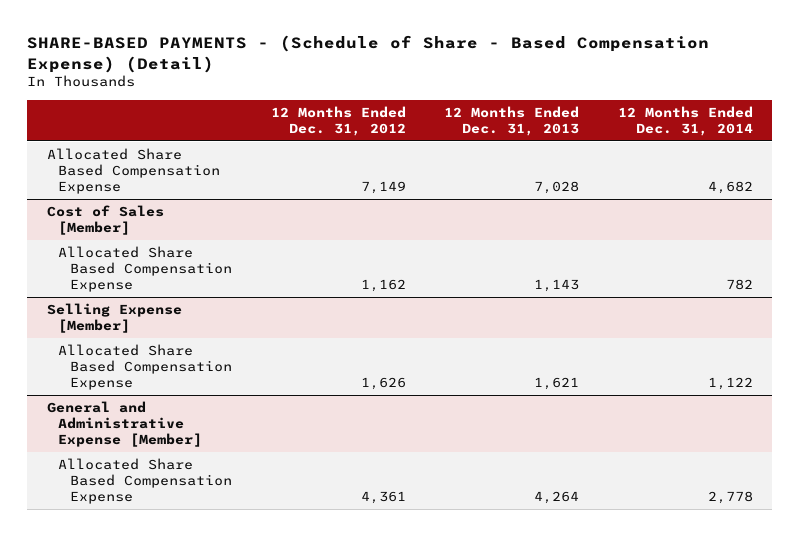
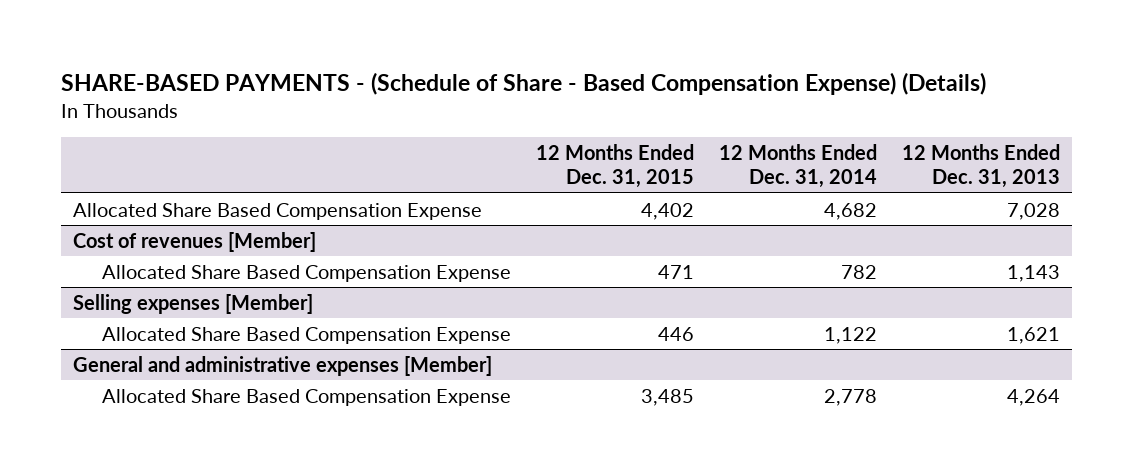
[27,35,710,73] SHARE-BASED PAYMENTS - (Schedule of Share - Based Compensation Expense) (Detail) -> [60,72,986,96] SHARE-BASED PAYMENTS - (Schedule of Share - Based Compensation Expense) (Details)
[270,105,406,136] 12 Months Ended Dec. 31, 2012 -> none
none -> [535,143,694,189] 12 Months Ended Dec. 31, 2015
[46,205,164,236] Cost of Sales [Member] -> [73,231,317,252] Cost of revenues [Member]
[46,303,182,334] Selling Expense [Member] -> [73,293,314,314] Selling expenses [Member]
[46,401,203,448] General and Administrative Expense [Member] -> [73,355,493,376] General and administrative expenses [Member]

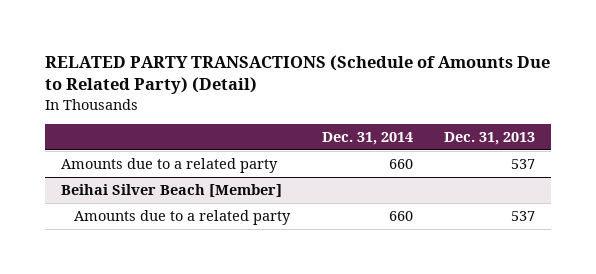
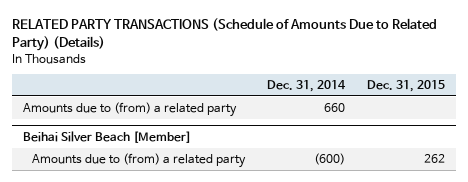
[45,54,551,95] RELATED PARTY TRANSACTIONS (Schedule of Amounts Due to Related Party) (Detail) -> [11,18,437,52] RELATED PARTY TRANSACTIONS (Schedule of Amounts Due to Related Party) (Details)
[444,132,536,146] Dec. 31, 2013 -> none
none -> [367,80,446,93] Dec. 31, 2015
[60,158,278,174] Amounts due to a related party -> [22,102,237,118] Amounts due to (from) a related party
[74,210,292,226] Amounts due to a related party -> [31,153,246,169] Amounts due to (from) a related party
[388,211,413,222] 660 -> [314,153,346,166] (600)

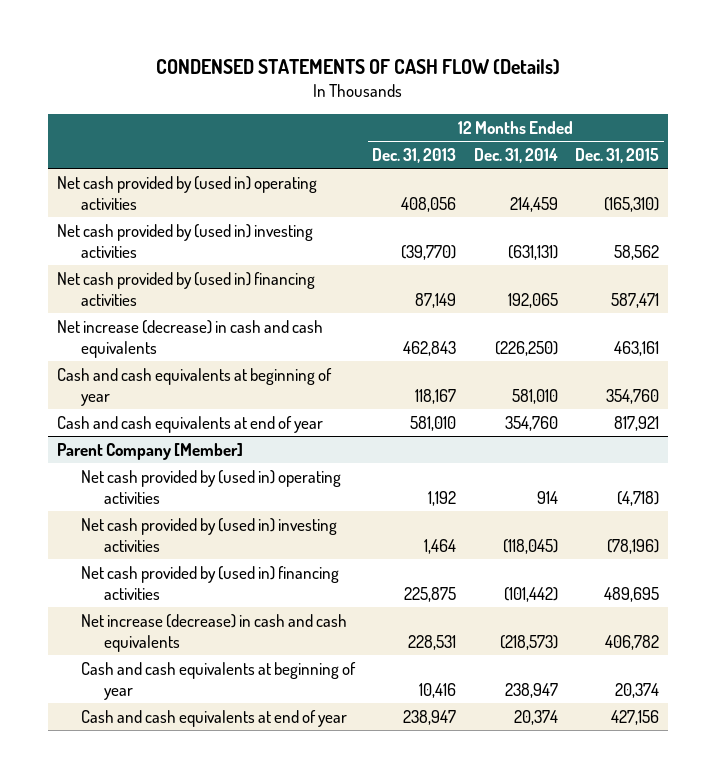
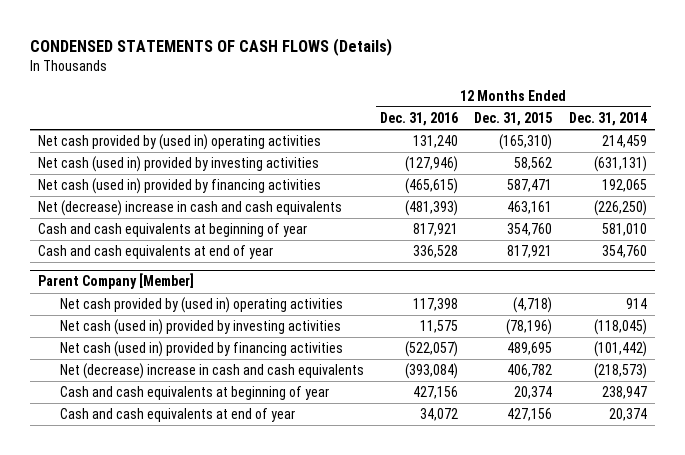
[156,59,561,76] CONDENSED STATEMENTS OF CASH FLOW (Details) -> [30,37,393,56] CONDENSED STATEMENTS OF CASH FLOWS (Details)
[372,147,457,163] Dec. 31, 2013 -> none
none -> [380,112,459,127] Dec. 31, 2016
[56,223,313,258] Net cash provided by (used in) investing activities -> [38,156,320,173] Net cash (used in) provided by investing activities
[56,271,315,306] Net cash provided by (used in) financing activities -> [38,178,322,195] Net cash (used in) provided by financing activities
[56,319,323,358] Net increase (decrease) in cash and cash equivalents -> [38,200,343,217] Net (decrease) increase in cash and cash equivalents
[80,517,337,552] Net cash provided by (used in) investing activities -> [59,319,341,336] Net cash (used in) provided by investing activities
[80,565,339,600] Net cash provided by (used in) financing activities -> [59,341,343,358] Net cash (used in) provided by financing activities
[80,613,347,652] Net increase (decrease) in cash and cash equivalents -> [59,363,364,380] Net (decrease) increase in cash and cash equivalents

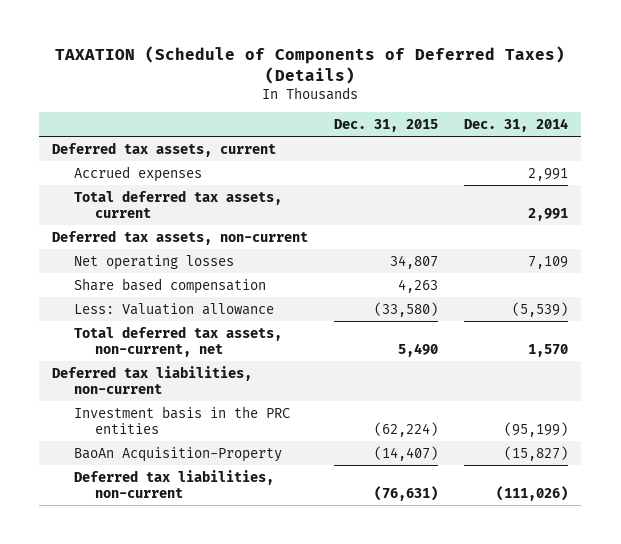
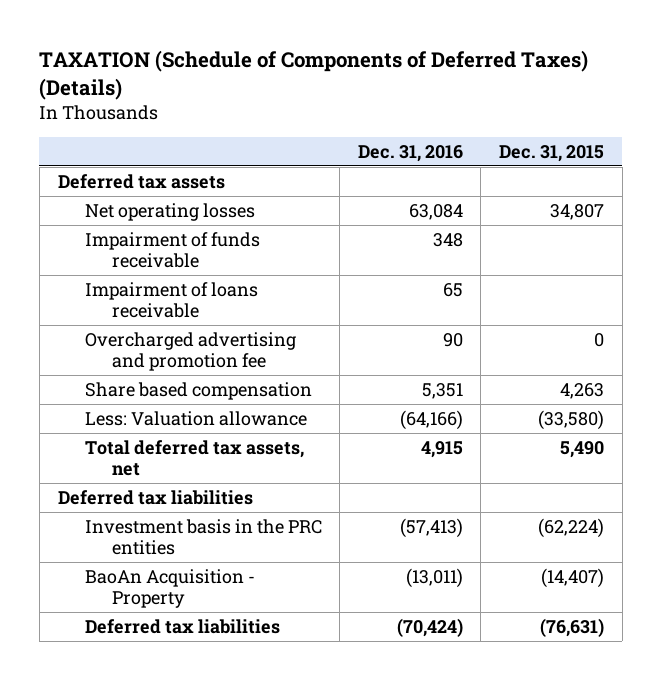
[464,117,569,132] Dec. 31, 2014 -> none
none -> [357,144,463,162] Dec. 31, 2016
[52,141,277,157] Deferred tax assets, current -> none
[73,165,202,182] Accrued expenses -> none
[73,189,282,218] Total deferred tax assets, current -> none
[52,229,309,245] Deferred tax assets, non-current -> [57,173,225,189] Deferred tax assets
none -> [84,231,260,268] Impairment of funds receivable
none -> [84,281,258,318] Impairment of loans receivable
none -> [84,331,296,371] Overcharged advertising and promotion fee
[73,325,282,357] Total deferred tax assets, non-current, net -> [84,439,304,476] Total deferred tax assets, net
[52,365,253,394] Deferred tax liabilities, non-current -> [57,489,253,505] Deferred tax liabilities
[73,446,282,462] BaoAn Acquisition-Property -> [84,568,255,608] BaoAn Acquisition - Property
[73,469,274,498] Deferred tax liabilities, non-current -> [84,618,280,634] Deferred tax liabilities

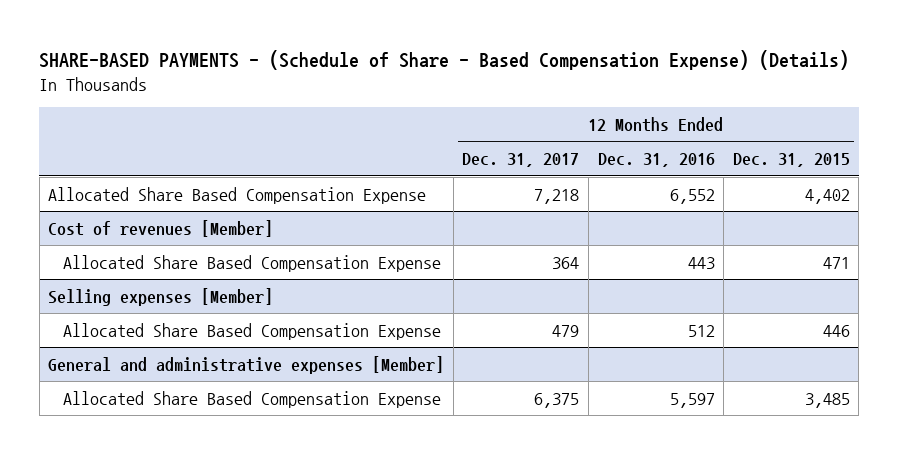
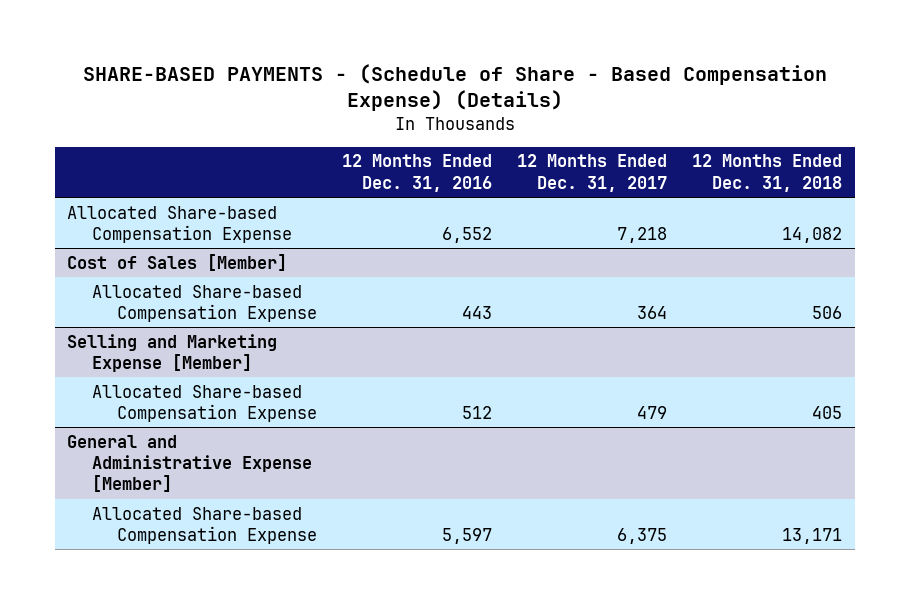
[732,153,850,168] Dec. 31, 2015 -> none
none -> [692,154,843,192] 12 Months Ended Dec. 31, 2018
[48,186,427,204] Allocated Share Based Compensation Expense -> [67,205,292,243] Allocated Share-based Compensation Expense
[48,219,274,237] Cost of revenues [Member] -> [67,253,288,271] Cost of Sales [Member]
[62,254,441,272] Allocated Share Based Compensation Expense -> [91,284,317,322] Allocated Share-based Compensation Expense
[48,287,274,306] Selling expenses [Member] -> [67,333,278,372] Selling and Marketing Expense [Member]
[62,322,441,340] Allocated Share Based Compensation Expense -> [91,384,317,422] Allocated Share-based Compensation Expense
[48,355,445,374] General and administrative expenses [Member] -> [67,434,312,493] General and Administrative Expense [Member]
[62,390,441,408] Allocated Share Based Compensation Expense -> [91,506,317,544] Allocated Share-based Compensation Expense

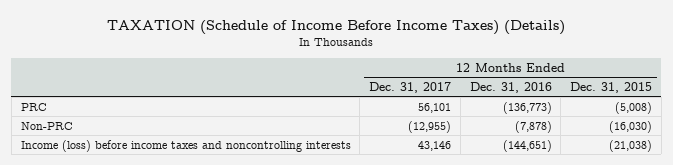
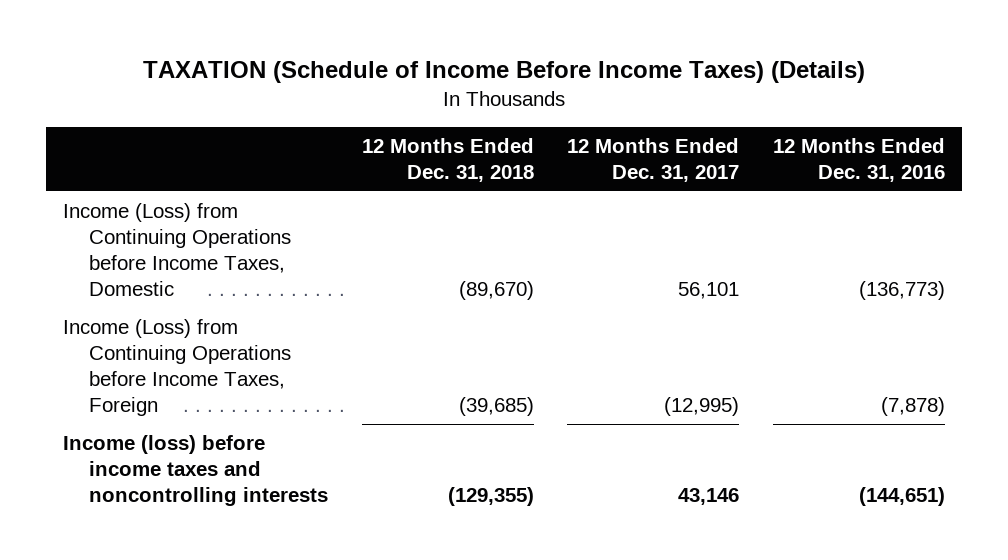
[570,82,653,94] Dec. 31, 2015 -> none
none -> [361,137,534,182] 12 Months Ended Dec. 31, 2018
[20,121,73,130] Non-PRC -> none
[20,102,47,111] PRC -> [62,202,291,297] Income (Loss) from Continuing Operations before Income Taxes, Domestic
none -> [62,318,291,417] Income (Loss) from Continuing Operations before Income Taxes, Foreign

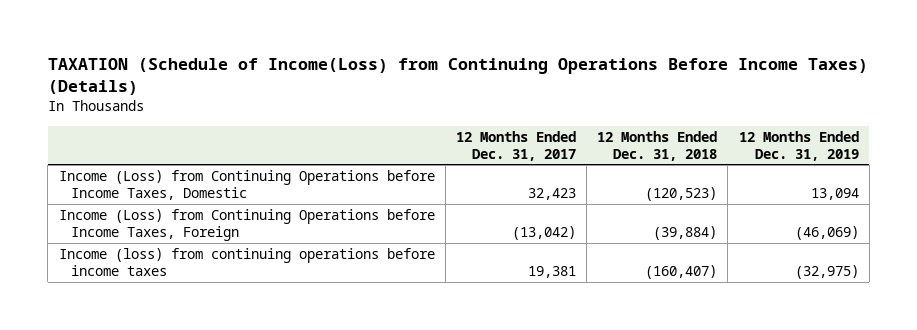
[142,61,865,84] TAXATION (Schedule of Income Before Income Taxes) (Details) -> [47,58,868,96] TAXATION (Schedule of Income(Loss) from Continuing Operations Before Income Taxes) (Details)
[773,137,946,182] 12 Months Ended Dec. 31, 2016 -> none
none -> [738,130,859,161] 12 Months Ended Dec. 31, 2019
[458,281,534,301] (89,670) -> [645,187,718,202] (120,523)
[678,282,740,300] 56,101 -> [527,188,576,201] 32,423
[458,397,534,417] (39,685) -> [653,226,718,241] (39,884)
[664,397,740,417] (12,995) -> [511,226,576,241] (13,042)
[62,434,328,507] Income (loss) before income taxes and noncontrolling interests -> [58,247,435,277] Income (loss) from continuing operations before income taxes
[447,487,534,507] (129,355) -> [645,265,718,280] (160,407)
[678,488,740,506] 43,146 -> [527,266,576,279] 19,381

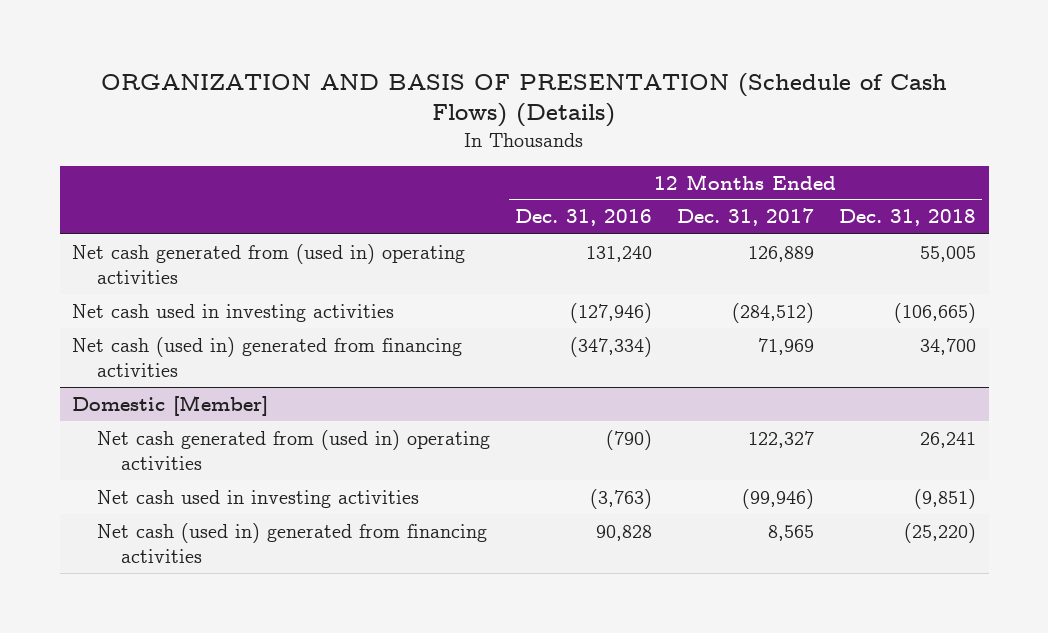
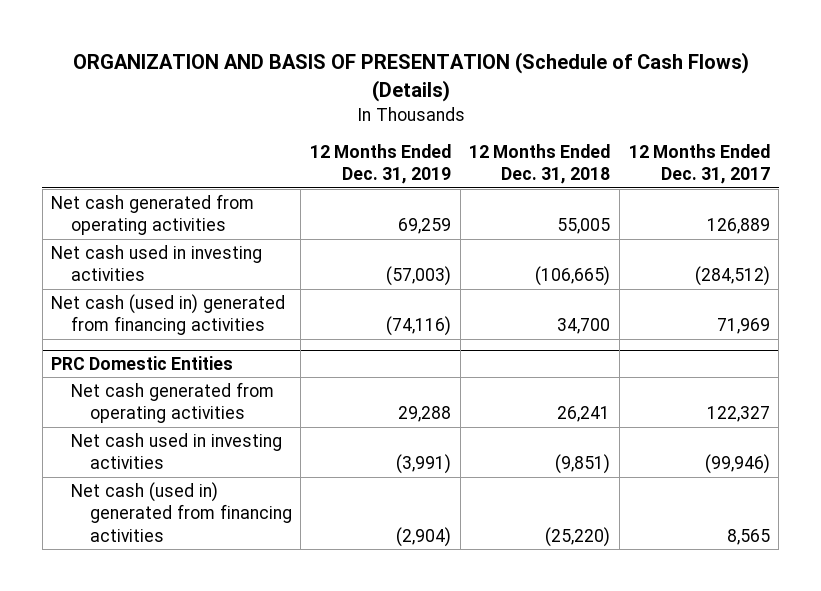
[514,209,652,227] Dec. 31, 2016 -> none
none -> [310,143,452,185] 12 Months Ended Dec. 31, 2019
[72,243,466,284] Net cash generated from (used in) operating activities -> [51,193,255,236] Net cash generated from operating activities
[72,394,269,416] Domestic [Member] -> [51,356,234,371] PRC Domestic Entities
[96,429,490,470] Net cash generated from (used in) operating activities -> [70,381,274,424] Net cash generated from operating activities

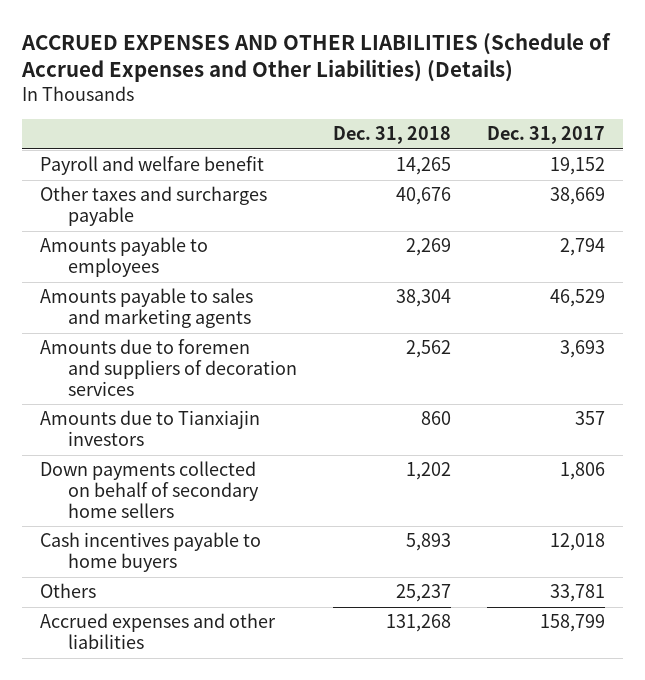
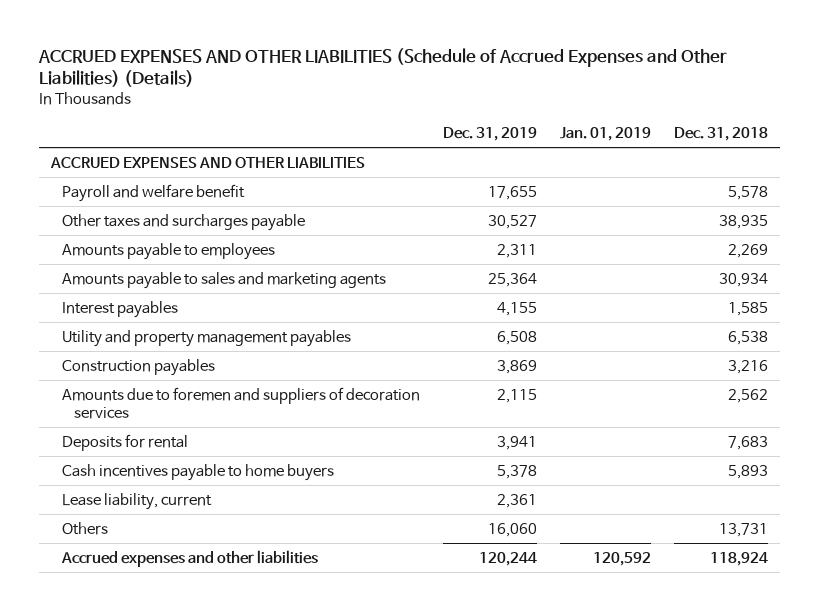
[486,126,605,145] Dec. 31, 2017 -> none
none -> [443,126,538,141] Dec. 31, 2019
none -> [560,126,652,141] Jan. 01, 2019
none -> [49,156,365,168] ACCRUED EXPENSES AND OTHER LIABILITIES
[395,157,451,176] 14,265 -> [728,185,769,200] 5,578
[395,187,451,206] 40,676 -> [719,214,769,229] 38,935
[395,289,451,308] 38,304 -> [719,272,769,287] 30,934
none -> [62,300,179,318] Interest payables
none -> [62,329,352,347] Utility and property management payables
none -> [62,358,216,376] Construction payables
[39,410,260,447] Amounts due to Tianxiajin investors -> none
[39,461,259,518] Down payments collected on behalf of secondary home sellers -> none
none -> [62,433,189,451] Deposits for rental
none -> [62,492,213,510] Lease liability, current
[395,584,451,603] 25,237 -> [719,522,769,537] 13,731
[385,614,451,633] 131,268 -> [710,551,769,566] 118,924

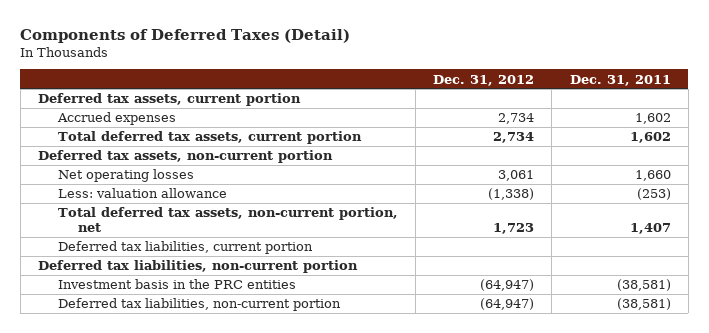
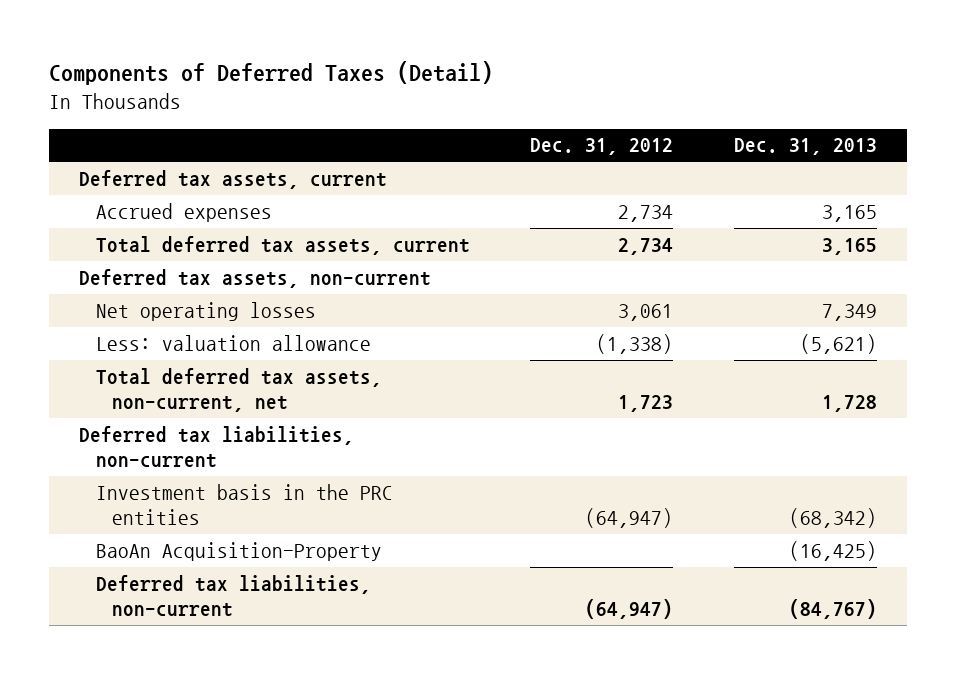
[569,74,671,86] Dec. 31, 2011 -> none
none -> [733,138,877,156] Dec. 31, 2013
[37,93,301,107] Deferred tax assets, current portion -> [78,169,387,189] Deferred tax assets, current
[57,131,362,145] Total deferred tax assets, current portion -> [95,235,470,255] Total deferred tax assets, current
[37,150,333,164] Deferred tax assets, non-current portion -> [78,268,431,288] Deferred tax assets, non-current
[57,241,313,255] Deferred tax liabilities, current portion -> none
[57,207,398,233] Total deferred tax assets, non-current portion, net -> [95,367,382,412] Total deferred tax assets, non-current, net
[37,260,358,274] Deferred tax liabilities, non-current portion -> [78,425,354,468] Deferred tax liabilities, non-current
none -> [95,541,382,561] BaoAn Acquisition-Property
[57,298,341,312] Deferred tax liabilities, non-current portion -> [95,574,371,617] Deferred tax liabilities, non-current

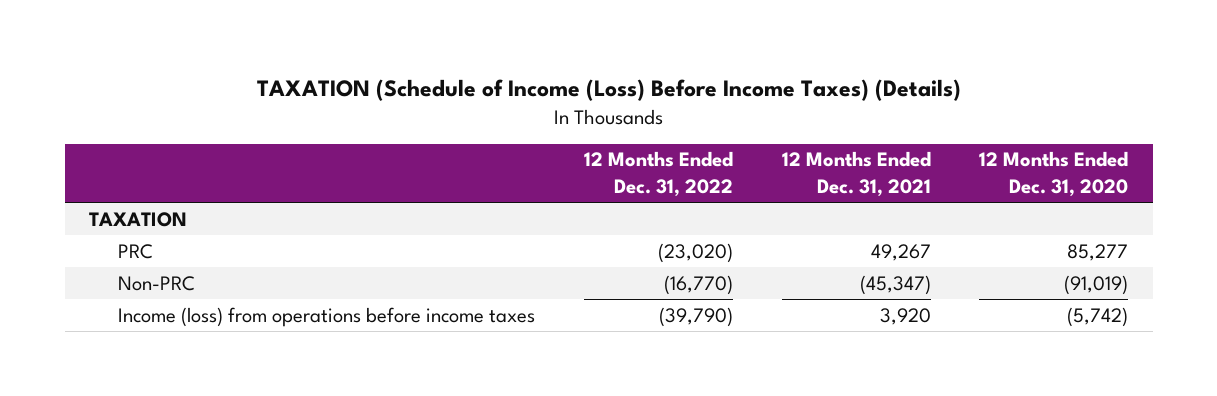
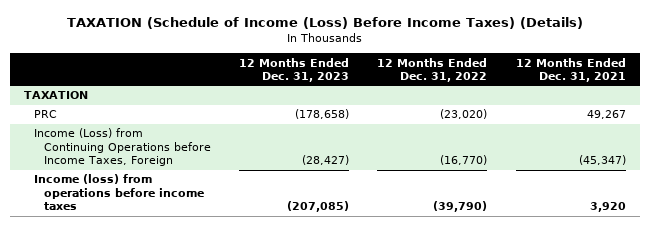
[979,151,1129,197] 12 Months Ended Dec. 31, 2020 -> none
none -> [239,57,350,83] 12 Months Ended Dec. 31, 2023
[118,275,196,291] Non-PRC -> [34,128,211,167] Income (Loss) from Continuing Operations before Income Taxes, Foreign

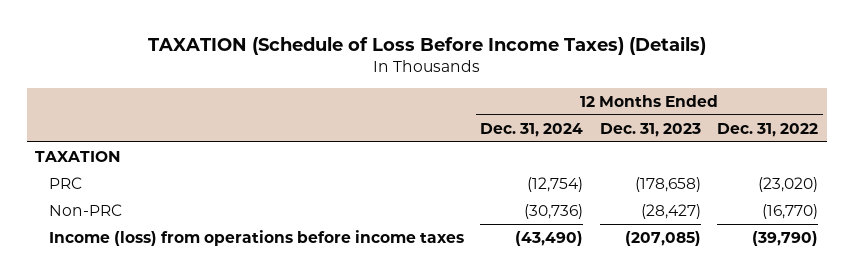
[67,17,584,30] TAXATION (Schedule of Income (Loss) Before Income Taxes) (Details) -> [147,36,706,56] TAXATION (Schedule of Loss Before Income Taxes) (Details)
[515,57,626,83] 12 Months Ended Dec. 31, 2021 -> none
none -> [480,122,584,137] Dec. 31, 2024
[34,128,211,167] Income (Loss) from Continuing Operations before Income Taxes, Foreign -> [48,203,122,216] Non-PRC

